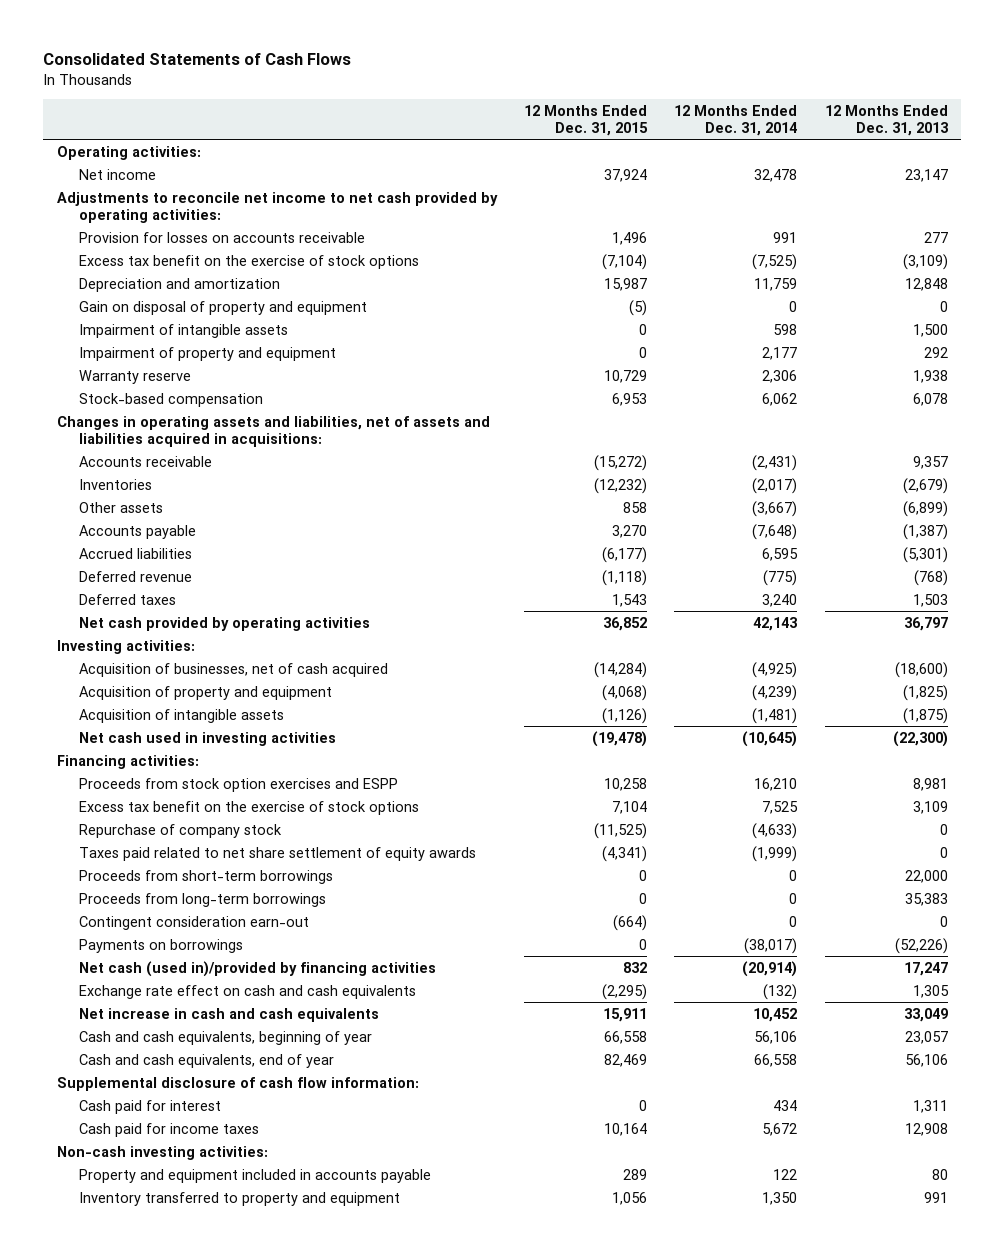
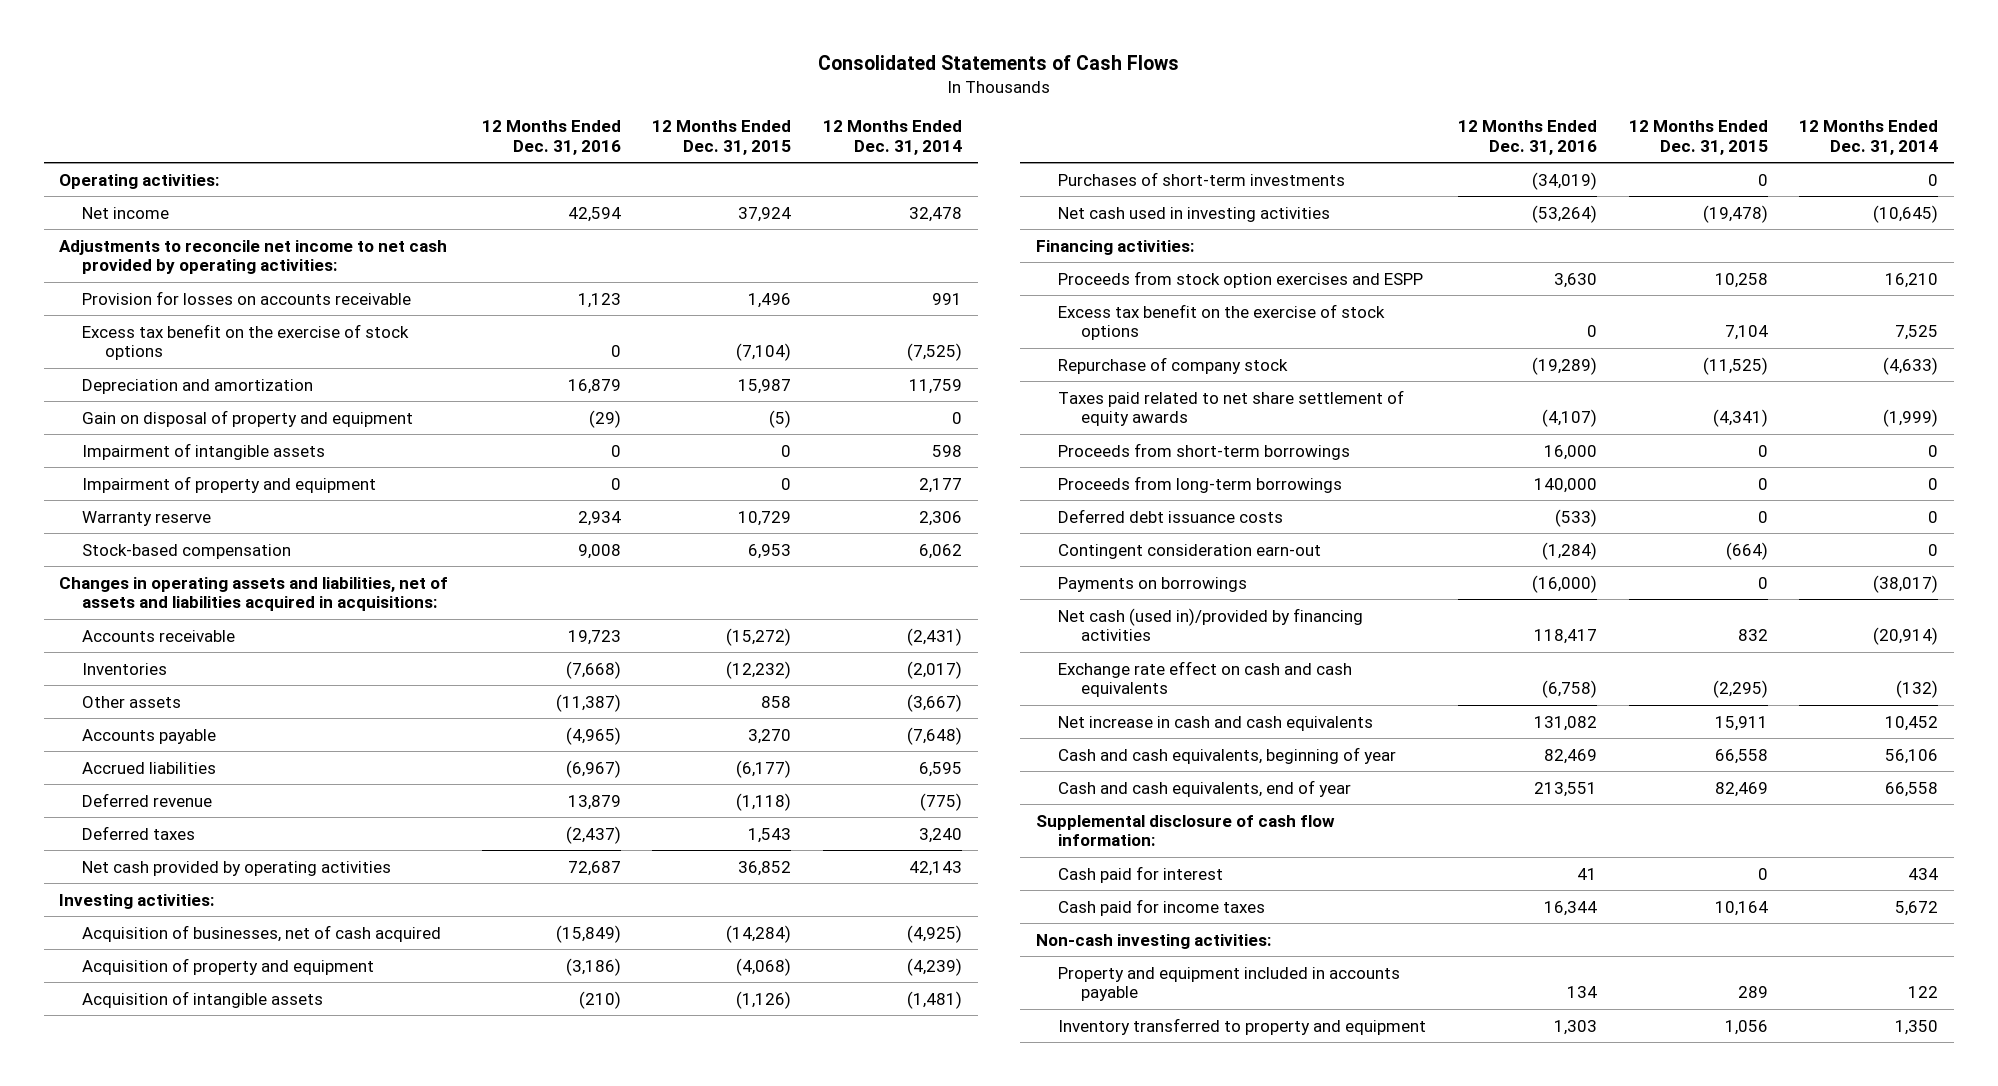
[824,104,948,137] 12 Months Ended Dec. 31, 2013 -> none
none -> [481,120,621,155] 12 Months Ended Dec. 31, 2016
none -> [1058,171,1346,186] Purchases of short-term investments
none -> [1058,508,1284,523] Deferred debt issuance costs

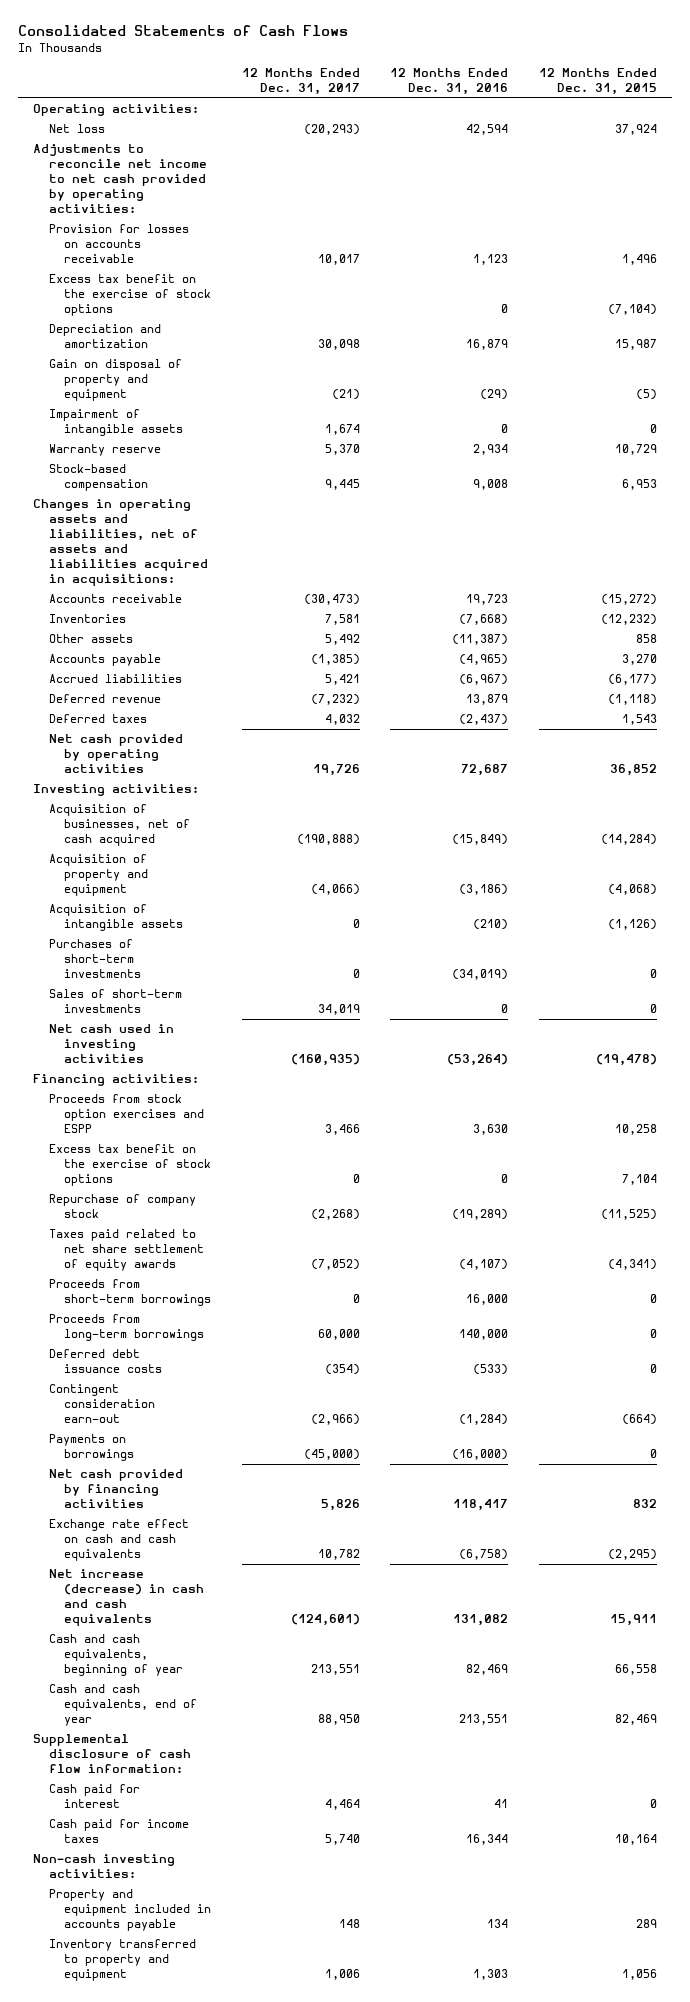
[822,120,962,155] 12 Months Ended Dec. 31, 2014 -> none
none -> [241,68,360,96] 12 Months Ended Dec. 31, 2017
[81,206,169,219] Net income -> [48,124,105,134] Net loss
[81,475,376,493] Impairment of property and equipment -> none
none -> [48,989,182,1014] Sales of short-term investments
[1058,607,1364,642] Net cash (used in)/provided by financing activities -> [48,1469,183,1509] Net cash provided by financing activities
[1058,715,1374,731] Net increase in cash and cash equivalents -> [48,1569,205,1627] Net increase (decrease) in cash and cash equivalents

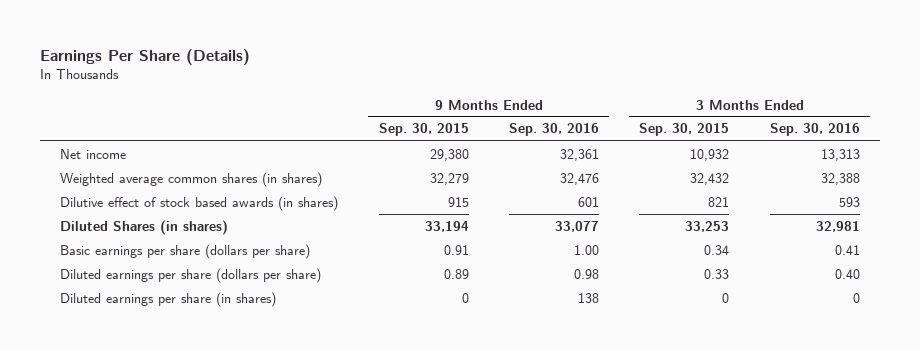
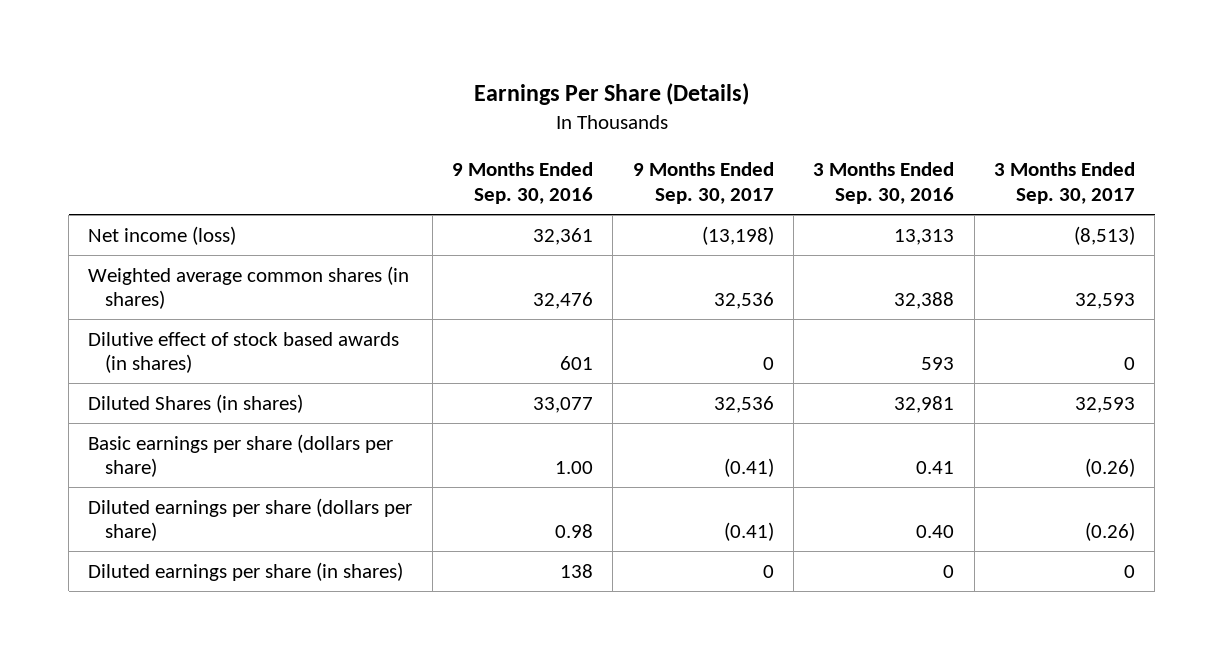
[378,123,469,137] Sep. 30, 2015 -> none
[639,123,730,137] Sep. 30, 2015 -> none
none -> [632,162,774,205] 9 Months Ended Sep. 30, 2017
none -> [993,162,1135,205] 3 Months Ended Sep. 30, 2017
[60,148,127,159] Net income -> [88,225,237,245] Net income (loss)

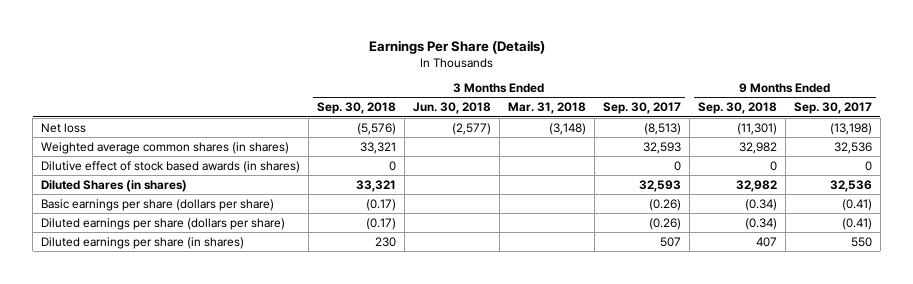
[452,162,594,205] 9 Months Ended Sep. 30, 2016 -> none
[813,162,955,205] 3 Months Ended Sep. 30, 2016 -> none
none -> [317,102,397,115] Sep. 30, 2018
none -> [413,102,492,115] Jun. 30, 2018
none -> [508,102,587,115] Mar. 31, 2018
none -> [697,102,777,115] Sep. 30, 2018
[88,225,237,245] Net income (loss) -> [41,122,87,133] Net loss
[762,564,774,578] 0 -> [850,236,872,247] 550
[1123,564,1135,578] 0 -> [659,236,681,247] 507

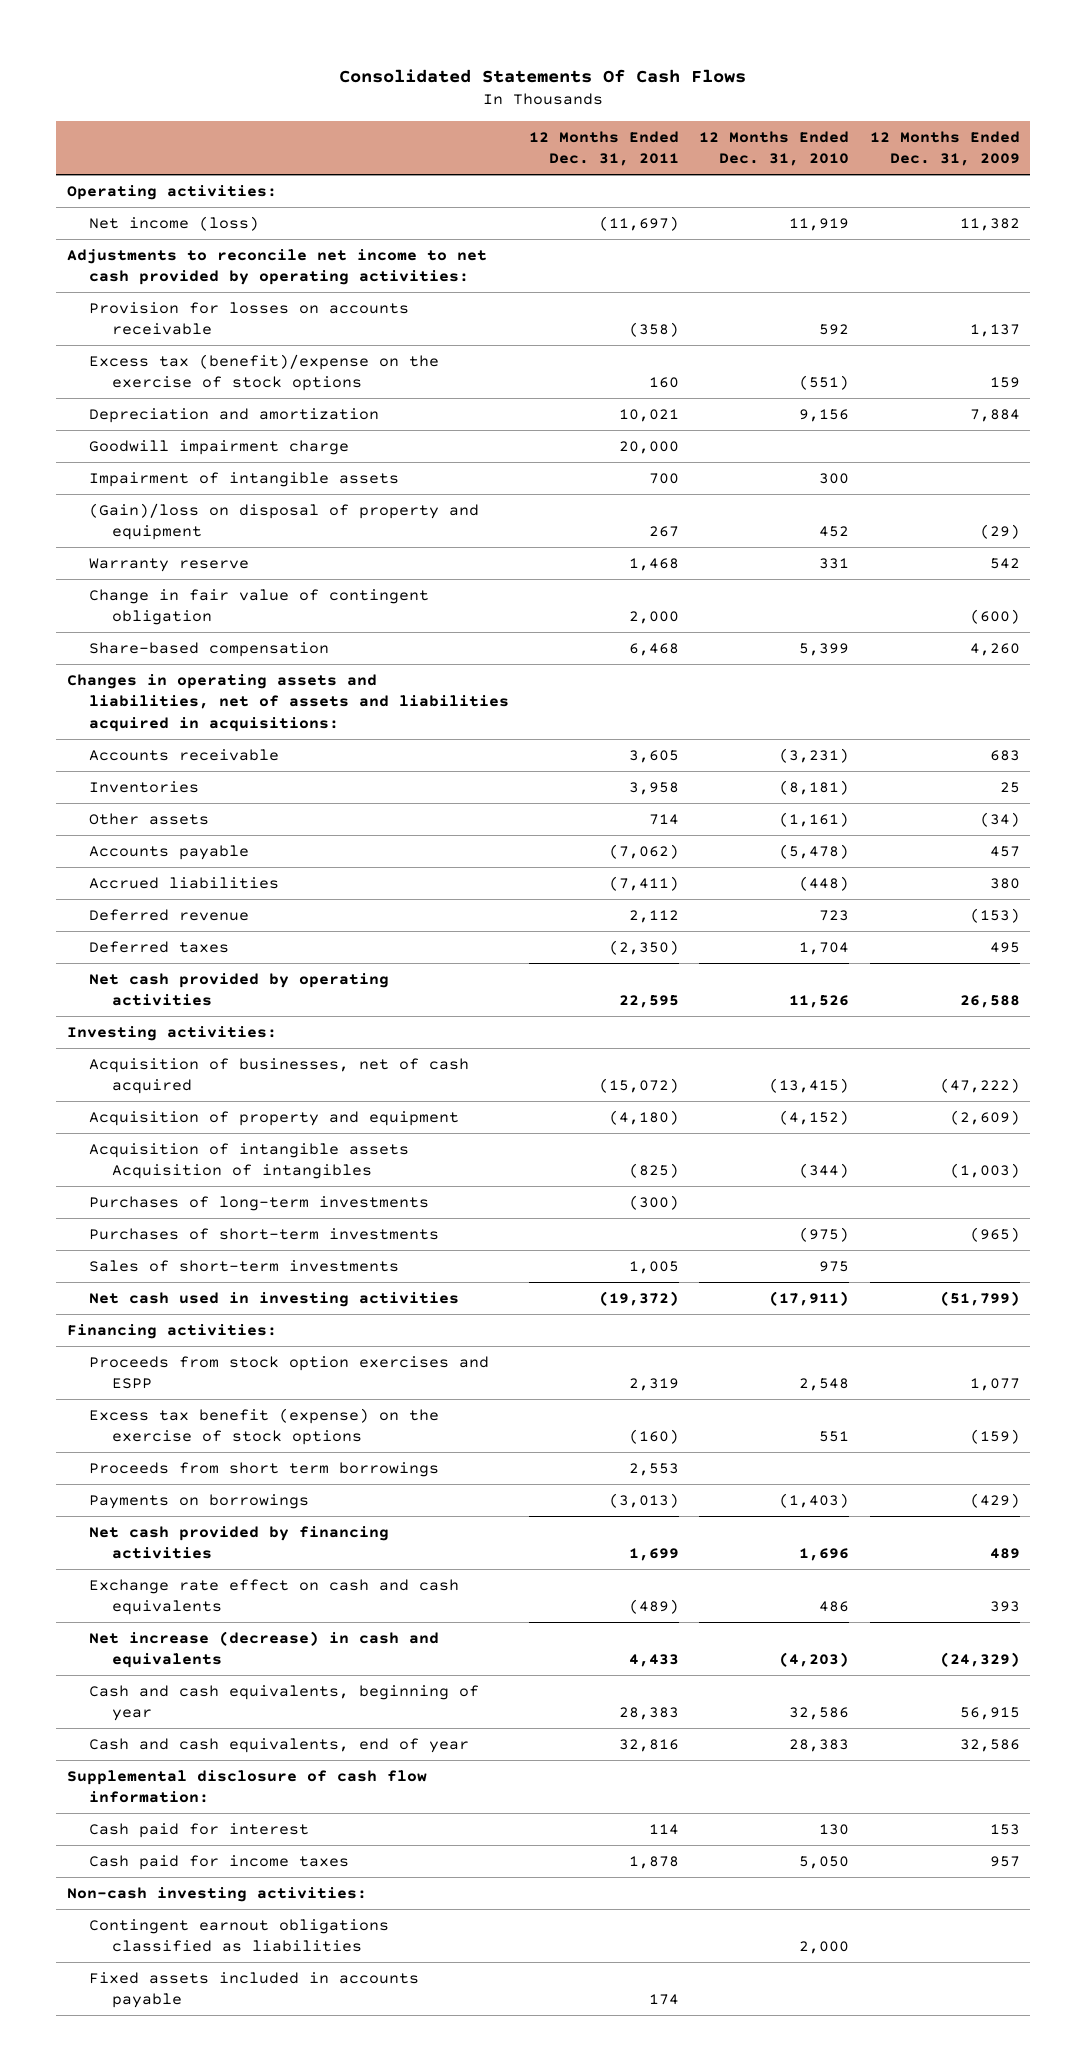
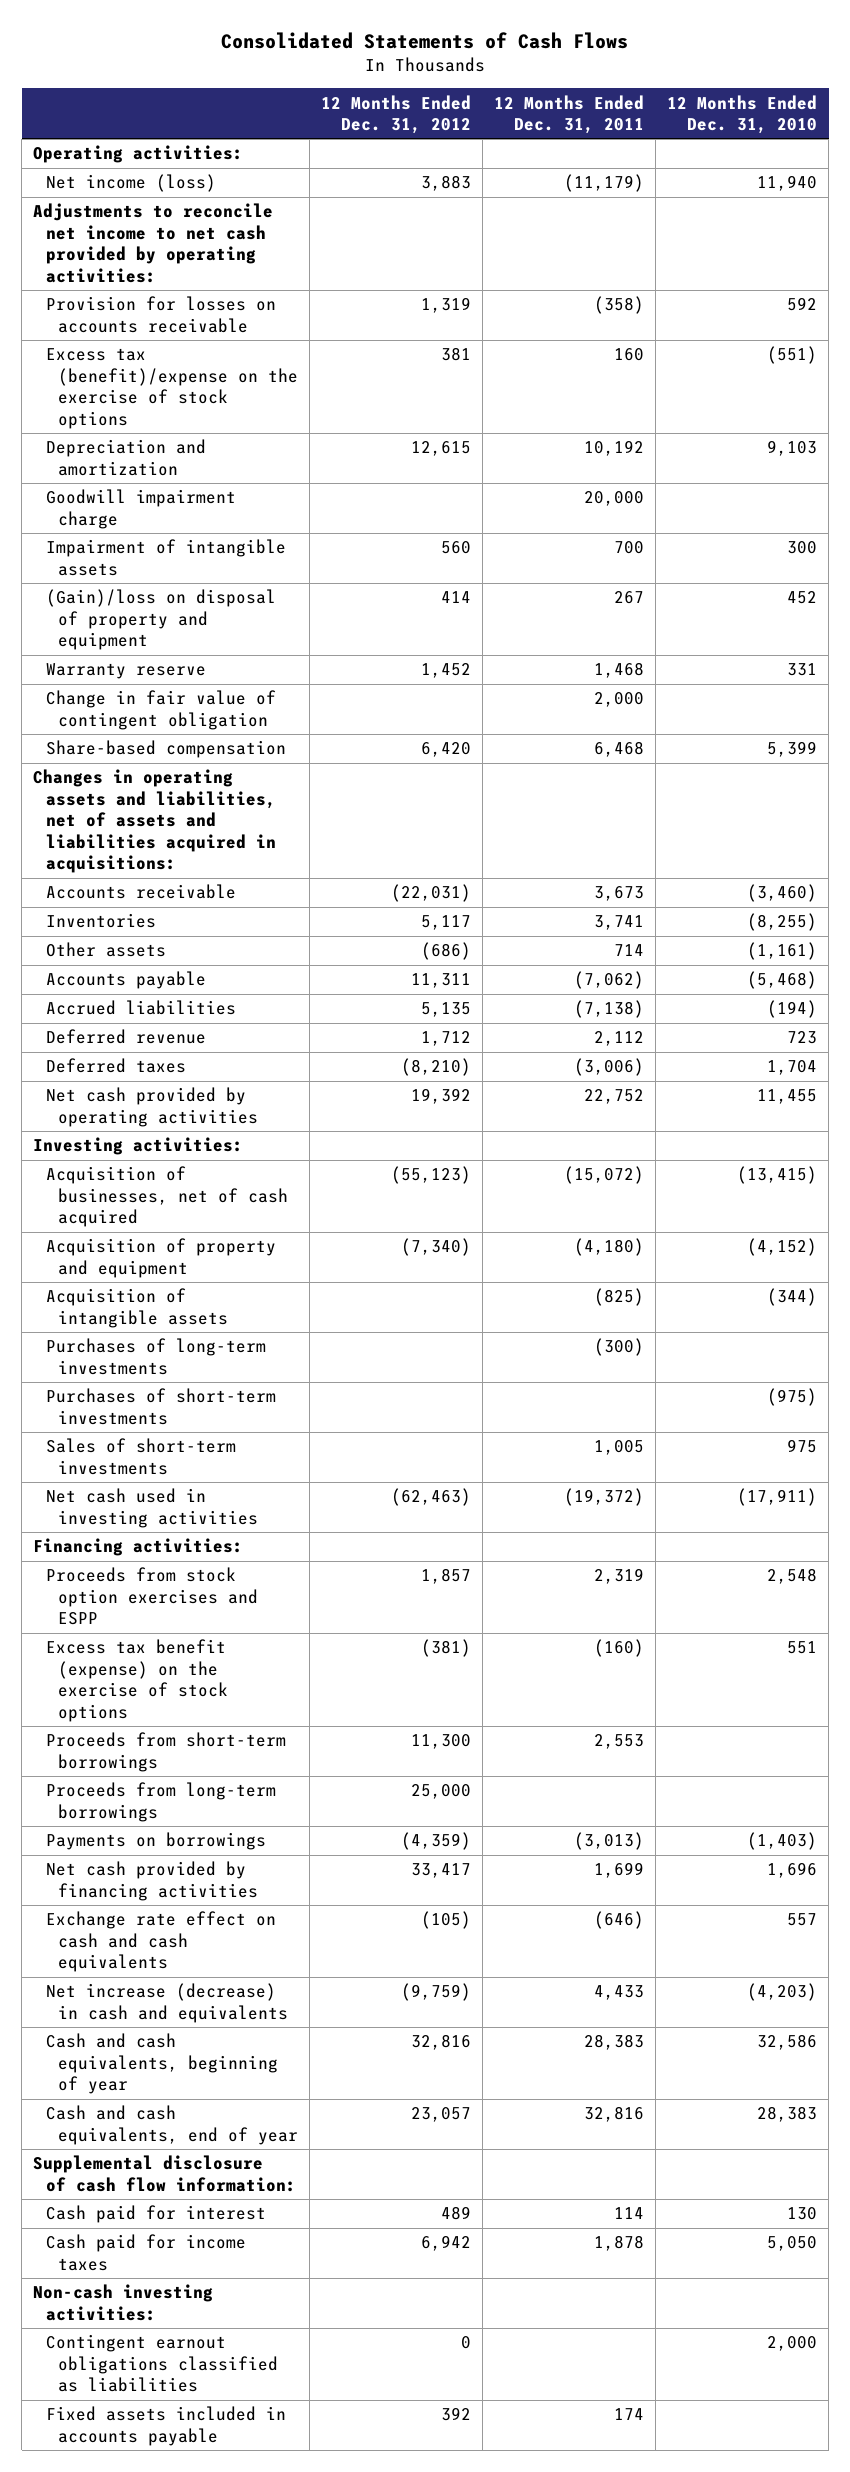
[339,69,747,84] Consolidated Statements Of Cash Flows -> [221,32,629,50] Consolidated Statements of Cash Flows
[869,130,1020,167] 12 Months Ended Dec. 31, 2009 -> none
none -> [320,94,471,134] 12 Months Ended Dec. 31, 2012
[599,215,680,231] (11,697) -> [563,174,644,193] (11,179)
[789,217,850,231] 11,919 -> [757,175,818,192] 11,940
[619,408,680,422] 10,021 -> [583,440,644,457] 10,192
[799,408,850,422] 9,156 -> [767,440,818,457] 9,103
[629,749,680,763] 3,605 -> [593,886,644,902] 3,673
[779,747,850,763] (3,231) -> [747,884,818,903] (3,460)
[629,781,680,795] 3,958 -> [593,915,644,931] 3,741
[779,779,850,795] (8,181) -> [747,913,818,932] (8,255)
[779,843,850,859] (5,478) -> [747,971,818,990] (5,468)
[609,875,680,891] (7,411) -> [573,1000,644,1019] (7,138)
[799,875,850,891] (448) -> [767,1000,818,1019] (194)
[609,939,680,955] (2,350) -> [573,1058,644,1077] (3,006)
[619,995,680,1009] 22,595 -> [583,1089,644,1105] 22,752
[789,995,850,1009] 11,526 -> [757,1089,818,1105] 11,455
[89,1142,410,1180] Acquisition of intangible assets Acquisition of intangibles -> [45,1288,228,1328] Acquisition of intangible assets
[89,1461,440,1477] Proceeds from short term borrowings -> [45,1732,286,1772] Proceeds from short-term borrowings
none -> [45,1782,276,1822] Proceeds from long-term borrowings
[629,1599,680,1615] (489) -> [593,1911,644,1930] (646)
[819,1601,850,1613] 486 -> [787,1913,818,1927] 557

